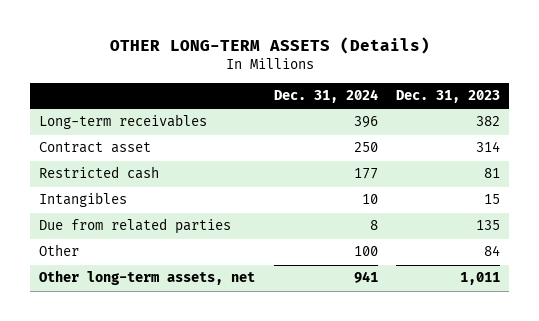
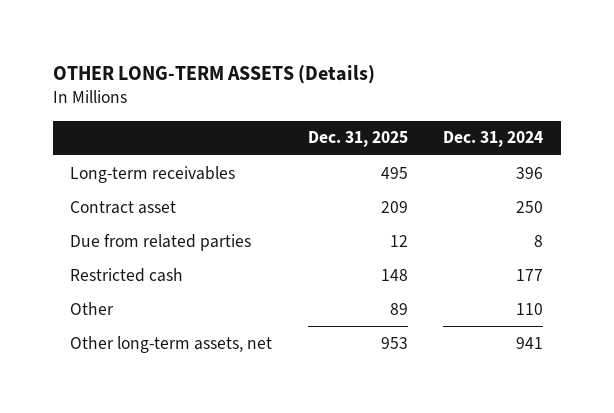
[395,90,500,104] Dec. 31, 2023 -> none
none -> [307,131,408,148] Dec. 31, 2025
[39,192,128,208] Intangibles -> none
[39,166,160,180] Restricted cash -> [70,267,184,282] Restricted cash
[353,246,378,257] 100 -> [516,302,544,315] 110

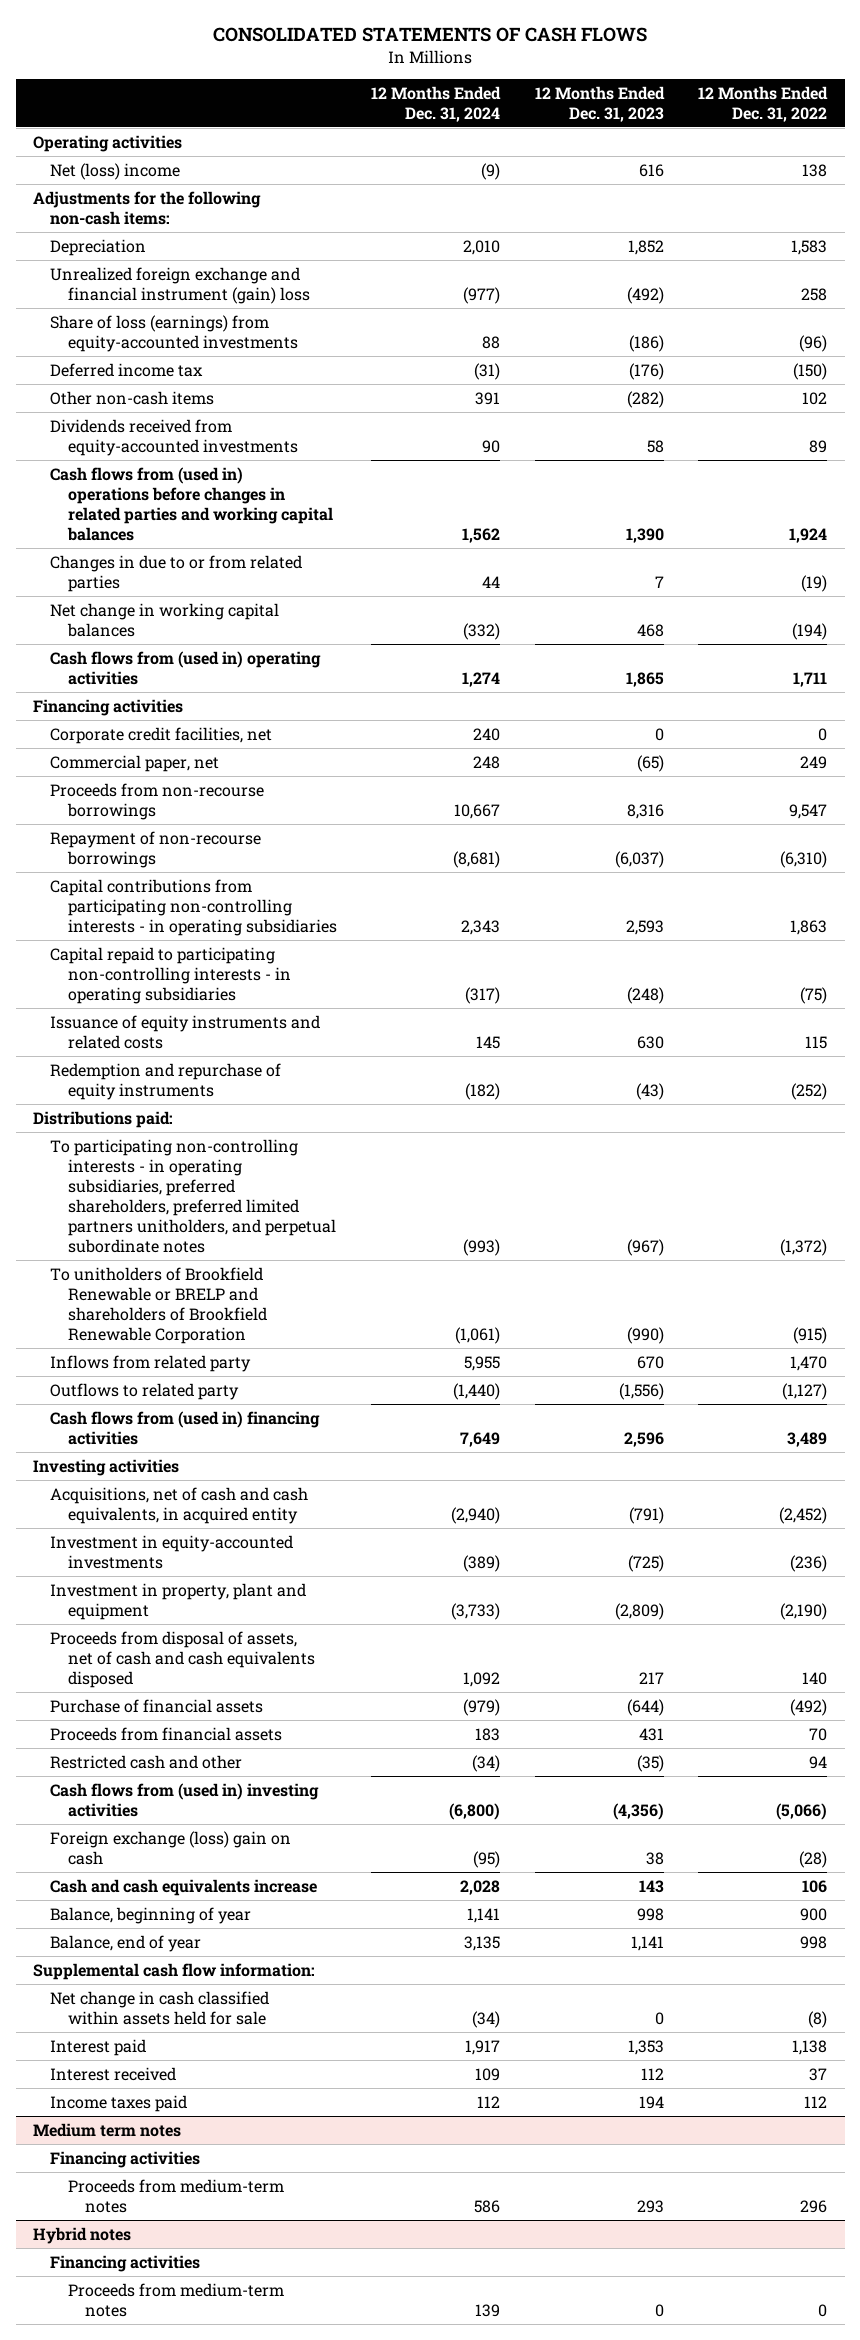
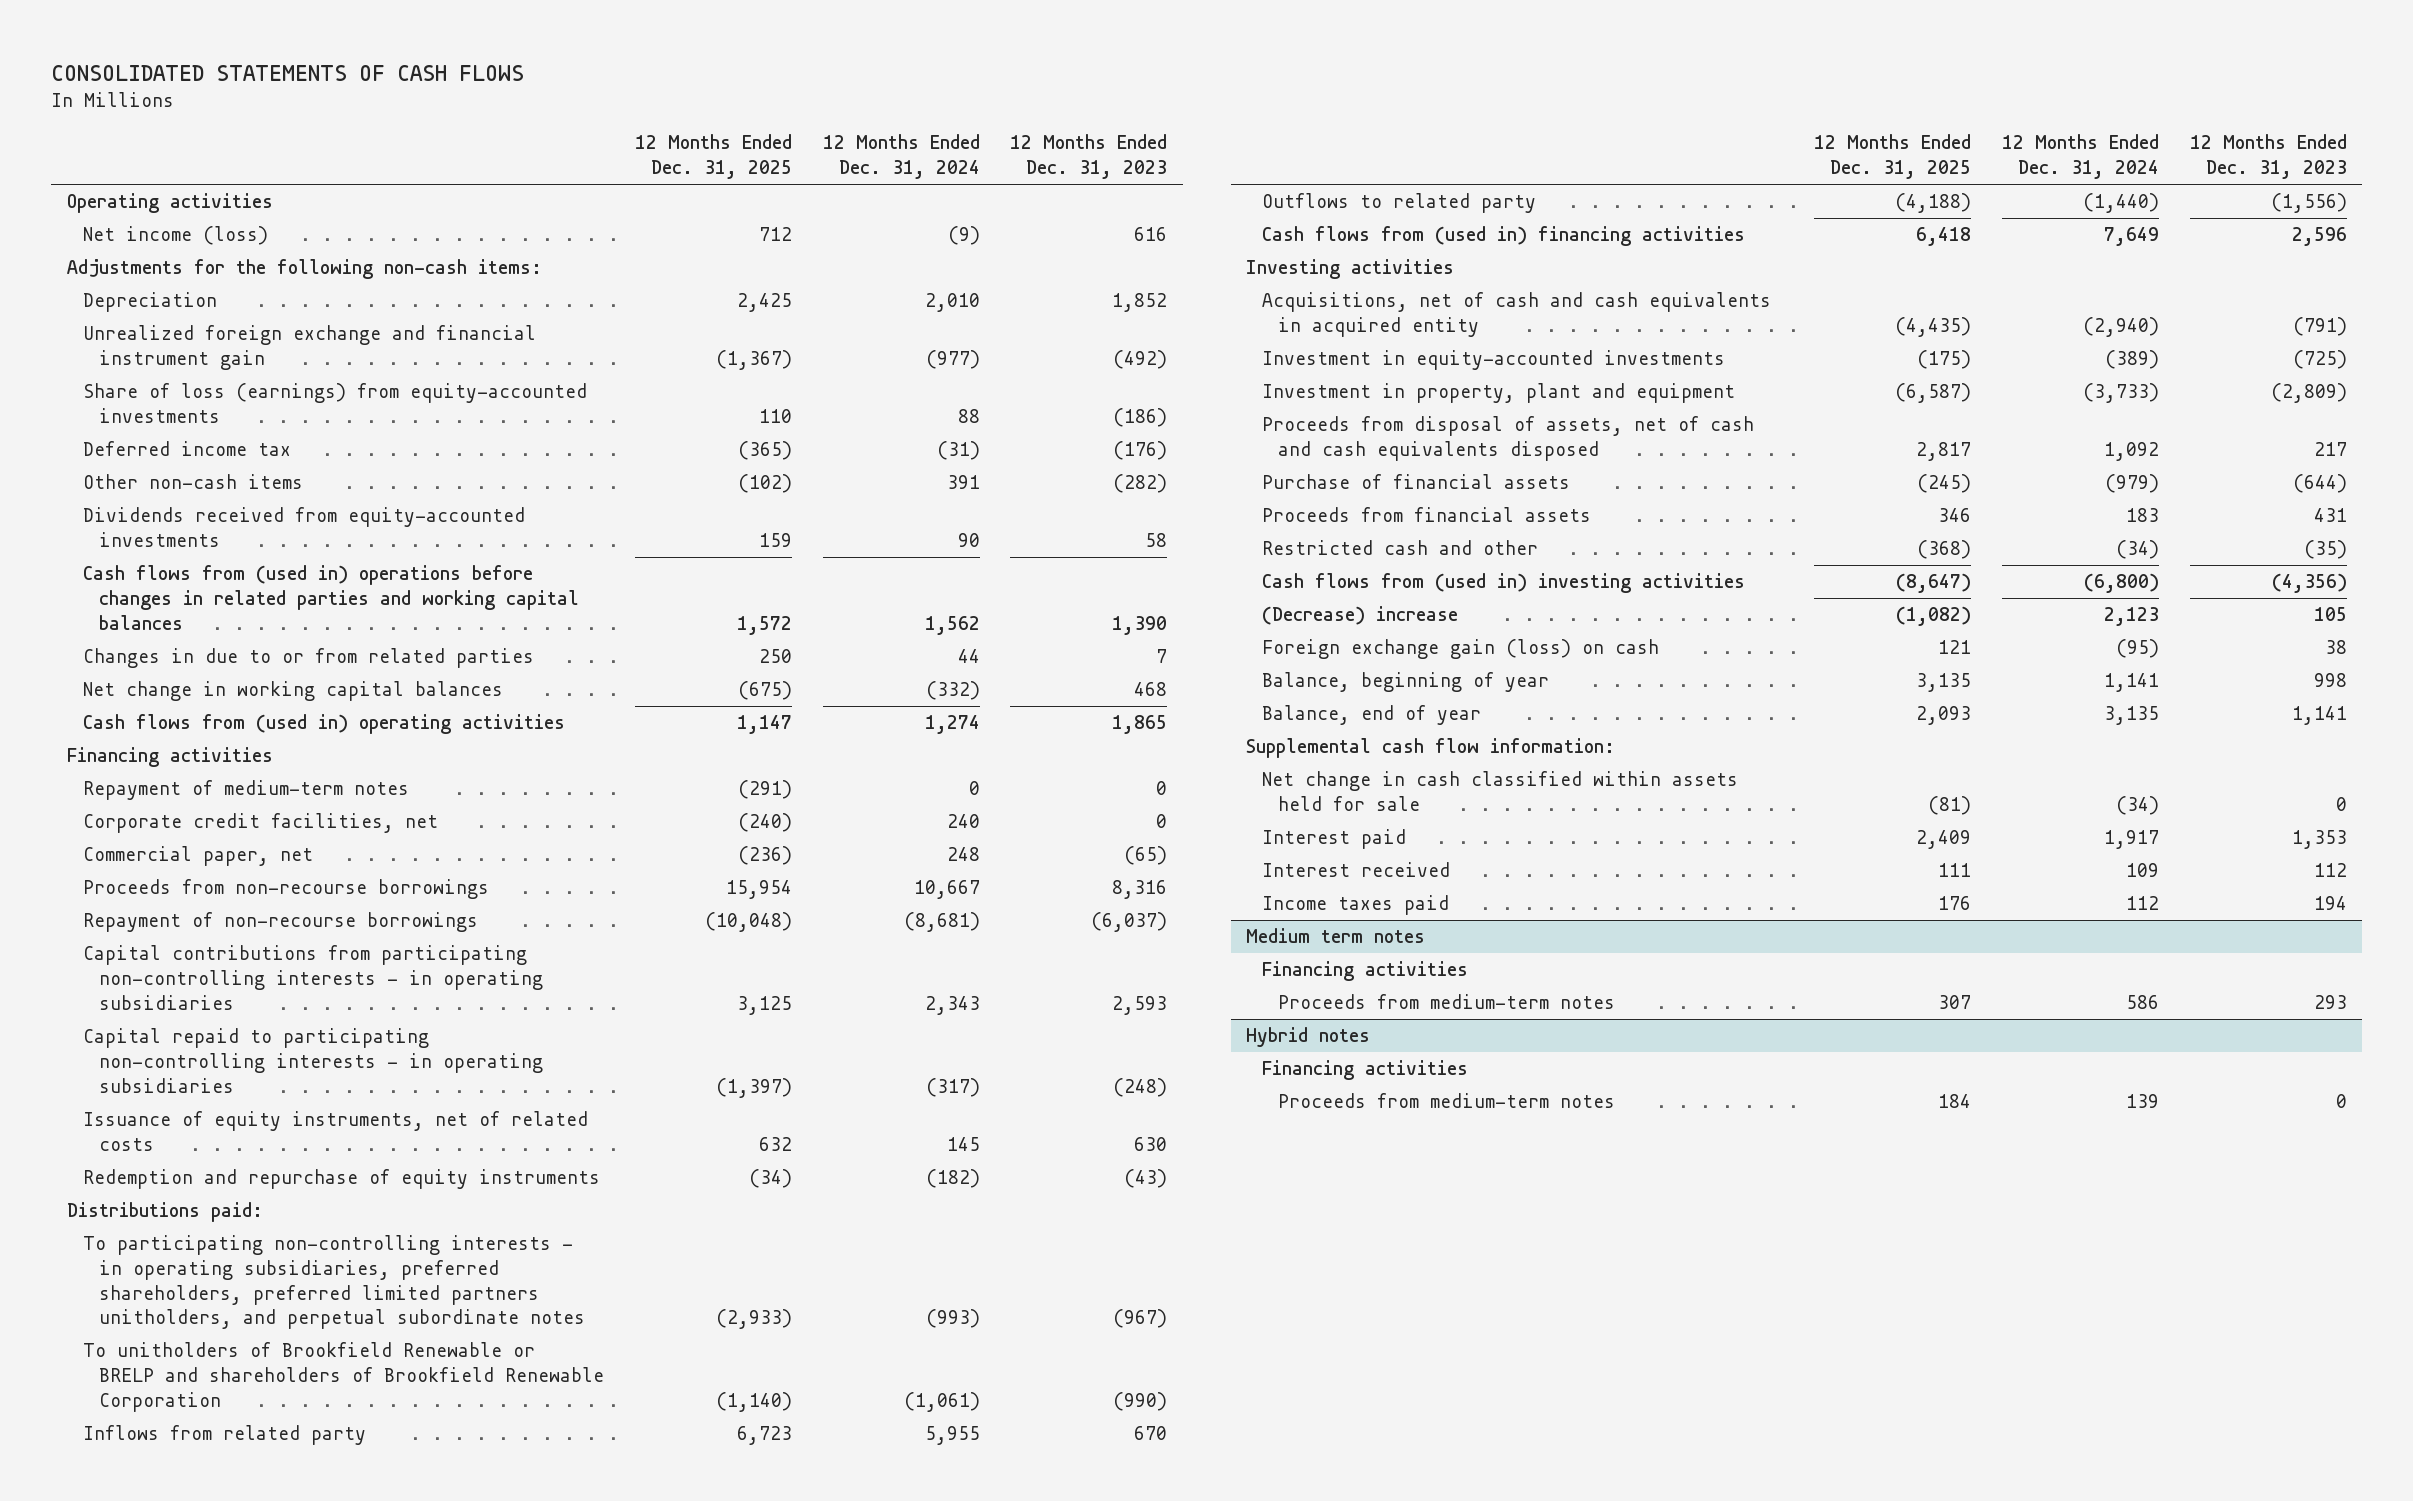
[698,85,829,122] 12 Months Ended Dec. 31, 2022 -> none
none -> [634,134,792,180] 12 Months Ended Dec. 31, 2025
[50,162,181,180] Net (loss) income -> [82,226,268,246] Net income (loss)
[50,266,310,304] Unrealized foreign exchange and financial instrument (gain) loss -> [82,325,536,370] Unrealized foreign exchange and financial instrument gain
none -> [82,780,409,801] Repayment of medium-term notes
[50,1014,321,1049] Issuance of equity instruments and related costs -> [82,1111,588,1151] Issuance of equity instruments, net of related costs
[50,1486,309,1524] Acquisitions, net of cash and cash equivalents, in acquired entity -> [1262,292,1772,337] Acquisitions, net of cash and cash equivalents in acquired entity
[50,1878,318,1896] Cash and cash equivalents increase -> none
none -> [1262,606,1459,626] (Decrease) increase
[50,1830,292,1865] Foreign exchange (loss) gain on cash -> [1262,639,1660,660] Foreign exchange gain (loss) on cash

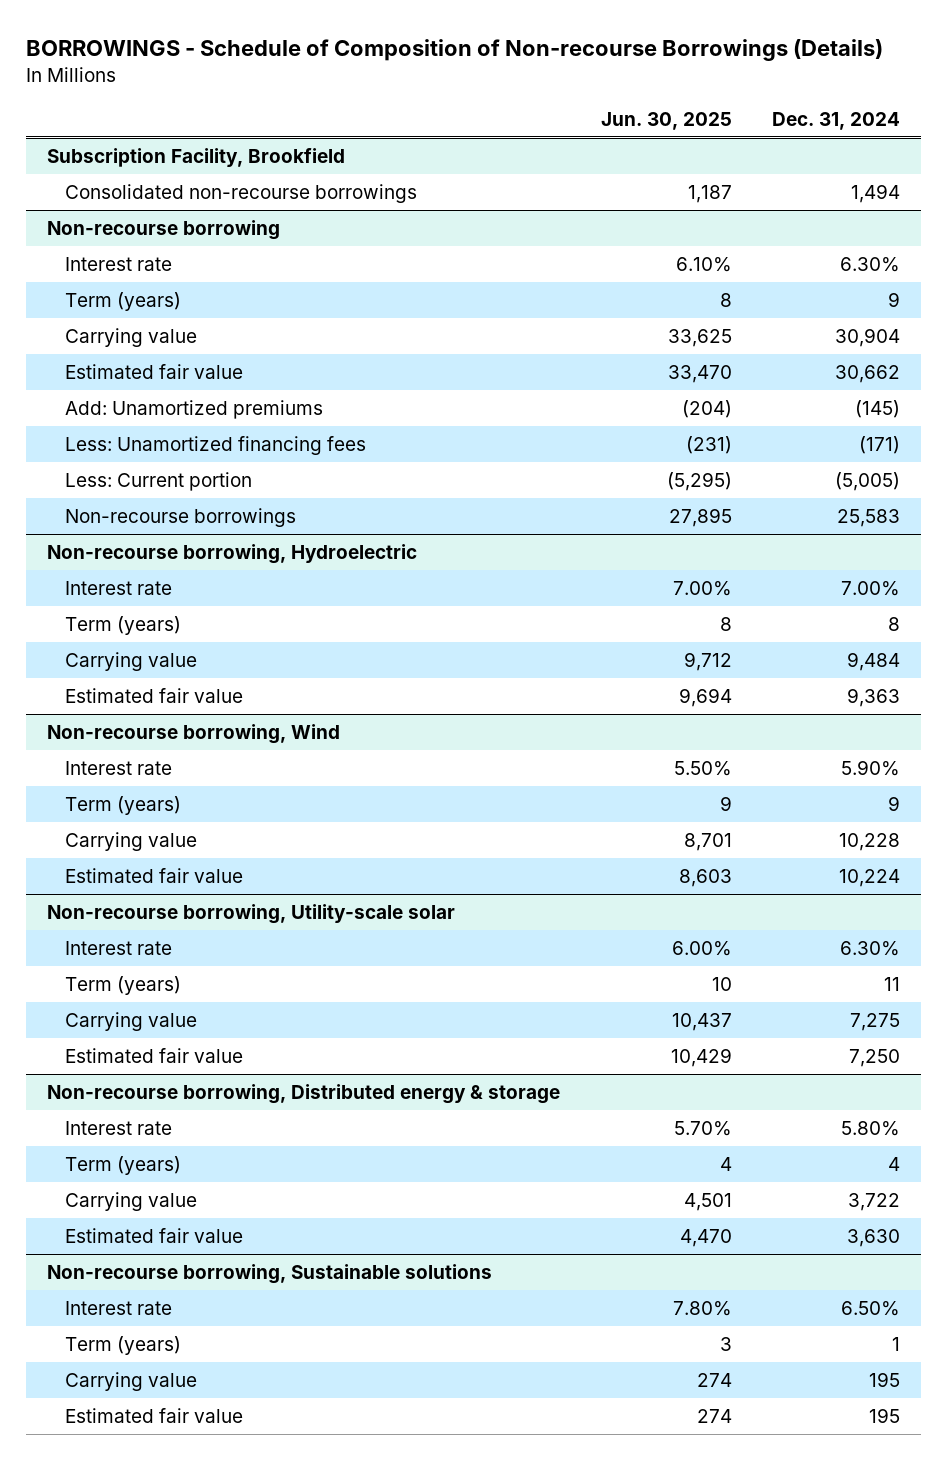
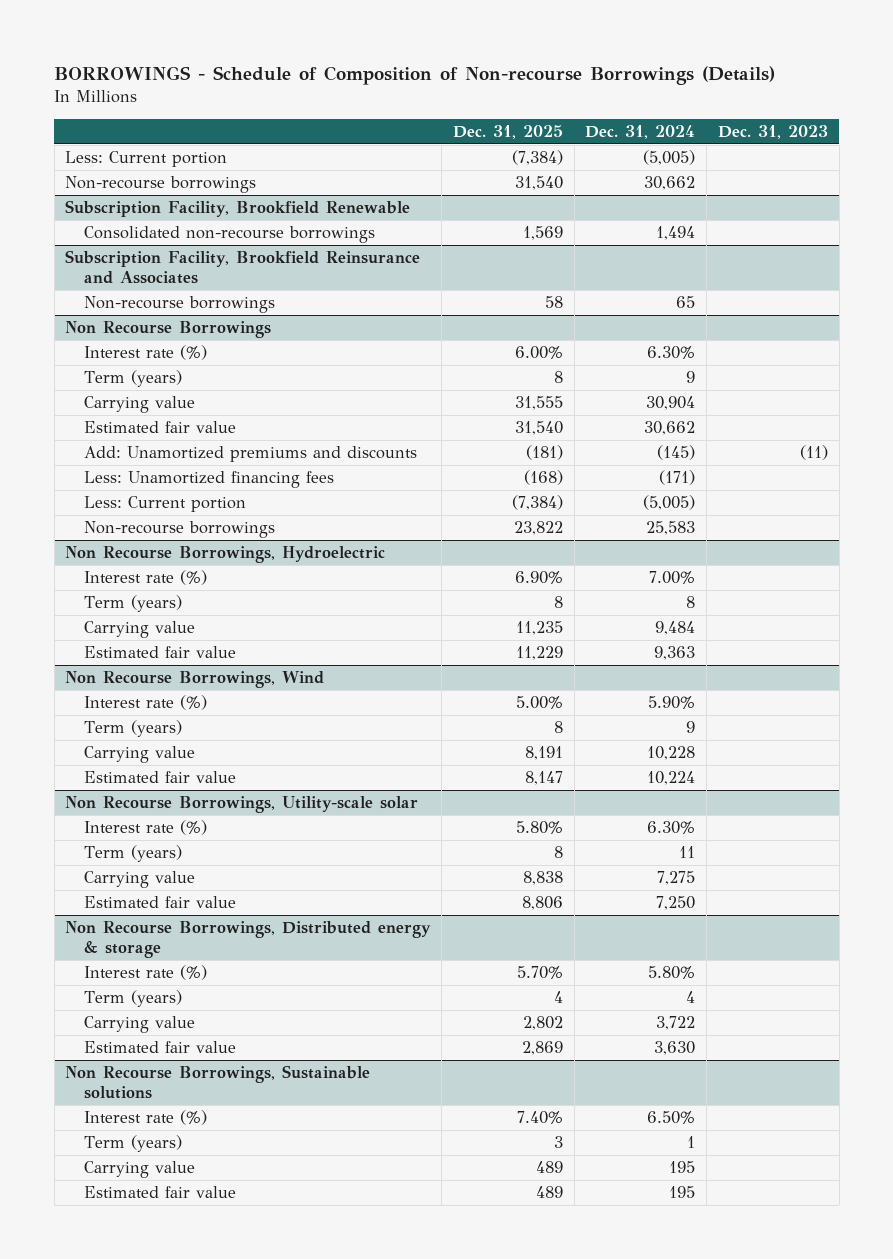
[600,111,732,130] Jun. 30, 2025 -> none
none -> [452,124,563,139] Dec. 31, 2025
none -> [717,124,828,139] Dec. 31, 2023
none -> [65,151,228,168] Less: Current portion
none -> [65,176,257,194] Non-recourse borrowings
[46,147,345,167] Subscription Facility, Brookfield -> [65,200,411,218] Subscription Facility, Brookfield Renewable
none -> [65,250,421,285] Subscription Facility, Brookfield Reinsurance and Associates
none -> [83,296,275,314] Non-recourse borrowings
[46,219,280,240] Non-recourse borrowing -> [65,321,272,339] Non Recourse Borrowings
[65,256,173,271] Interest rate -> [83,345,207,361] Interest rate (%)
[65,399,324,419] Add: Unamortized premiums -> [83,446,417,463] Add: Unamortized premiums and discounts
[46,543,417,564] Non-recourse borrowing, Hydroelectric -> [65,546,386,564] Non Recourse Borrowings, Hydroelectric
[65,580,173,595] Interest rate -> [83,570,207,586] Interest rate (%)
[46,723,340,744] Non-recourse borrowing, Wind -> [65,671,325,689] Non Recourse Borrowings, Wind
[65,760,173,775] Interest rate -> [83,695,207,711] Interest rate (%)
[46,903,455,924] Non-recourse borrowing, Utility-scale solar -> [65,796,419,814] Non Recourse Borrowings, Utility-scale solar
[65,940,173,955] Interest rate -> [83,820,207,836] Interest rate (%)
[46,1083,560,1104] Non-recourse borrowing, Distributed energy & storage -> [65,921,432,959] Non Recourse Borrowings, Distributed energy & storage
[65,1120,173,1135] Interest rate -> [83,965,207,981] Interest rate (%)
[46,1263,492,1284] Non-recourse borrowing, Sustainable solutions -> [65,1065,371,1100] Non Recourse Borrowings, Sustainable solutions
[65,1300,173,1315] Interest rate -> [83,1110,207,1126] Interest rate (%)

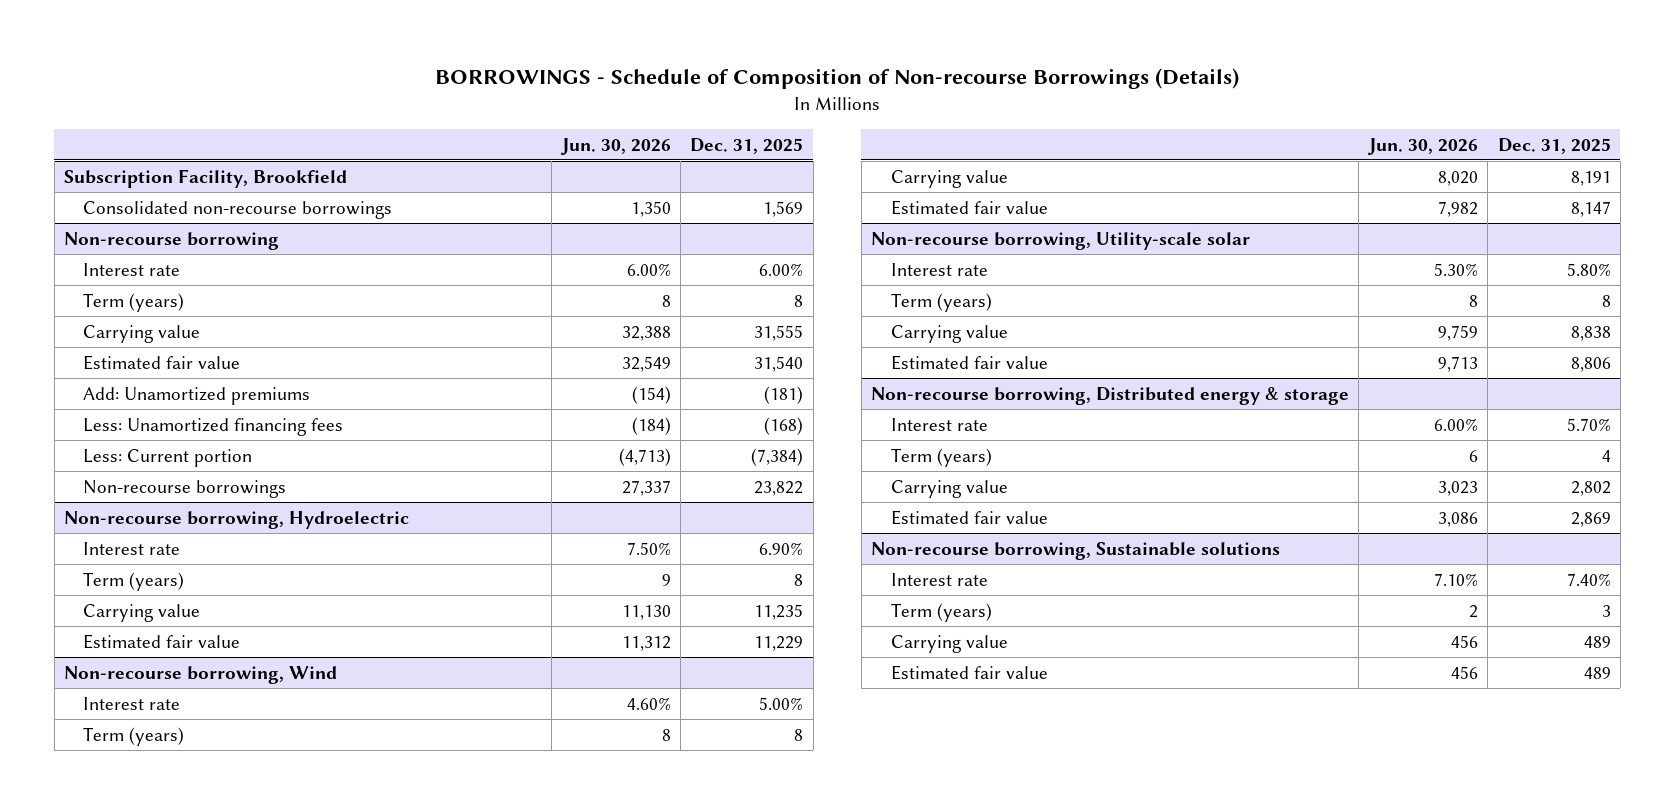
[585,124,696,139] Dec. 31, 2024 -> none
[717,124,828,139] Dec. 31, 2023 -> none
none -> [560,137,671,155] Jun. 30, 2026
[65,151,228,168] Less: Current portion -> none
[65,176,257,194] Non-recourse borrowings -> none
[65,200,411,218] Subscription Facility, Brookfield Renewable -> [63,168,347,188] Subscription Facility, Brookfield
[65,250,421,285] Subscription Facility, Brookfield Reinsurance and Associates -> none
[83,296,275,314] Non-recourse borrowings -> none
[65,321,272,339] Non Recourse Borrowings -> [63,231,279,250] Non-recourse borrowing
[83,345,207,361] Interest rate (%) -> [83,262,181,276] Interest rate
[83,446,417,463] Add: Unamortized premiums and discounts -> [83,386,311,405] Add: Unamortized premiums
[65,546,386,564] Non Recourse Borrowings, Hydroelectric -> [63,510,409,529] Non-recourse borrowing, Hydroelectric
[83,570,207,586] Interest rate (%) -> [83,541,181,555] Interest rate
[65,671,325,689] Non Recourse Borrowings, Wind -> [63,665,337,684] Non-recourse borrowing, Wind
[83,695,207,711] Interest rate (%) -> [83,696,181,710] Interest rate
[65,796,419,814] Non Recourse Borrowings, Utility-scale solar -> [871,231,1251,250] Non-recourse borrowing, Utility-scale solar
[83,820,207,836] Interest rate (%) -> [890,262,988,276] Interest rate
[65,921,432,959] Non Recourse Borrowings, Distributed energy & storage -> [871,386,1350,405] Non-recourse borrowing, Distributed energy & storage
[83,965,207,981] Interest rate (%) -> [890,417,988,431] Interest rate
[65,1065,371,1100] Non Recourse Borrowings, Sustainable solutions -> [871,541,1281,560] Non-recourse borrowing, Sustainable solutions
[83,1110,207,1126] Interest rate (%) -> [890,572,988,586] Interest rate

